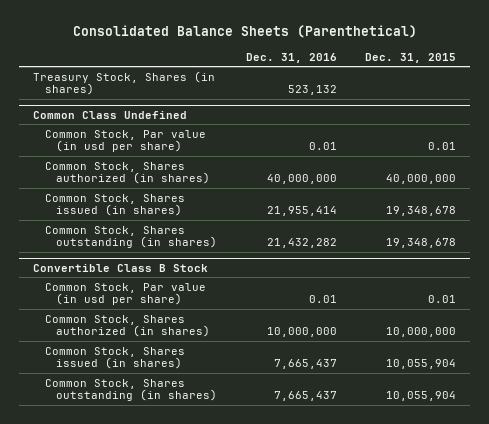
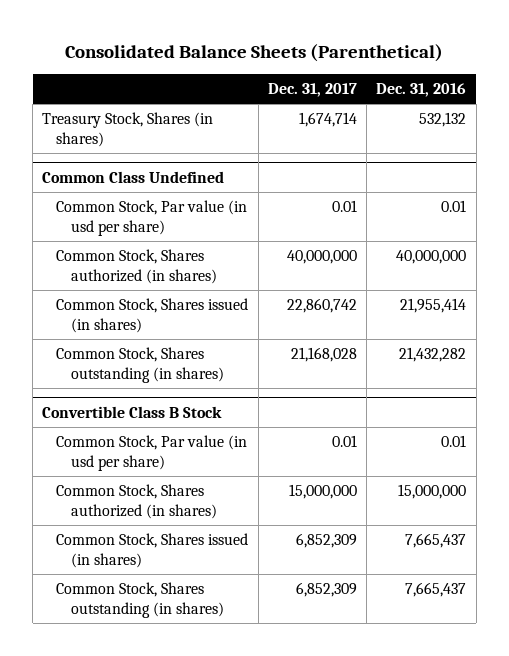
[365,52,457,63] Dec. 31, 2015 -> none
none -> [267,83,357,98] Dec. 31, 2017
[287,85,337,96] 523,132 -> [419,112,467,128] 532,132
[266,327,337,338] 10,000,000 -> [398,484,467,500] 15,000,000

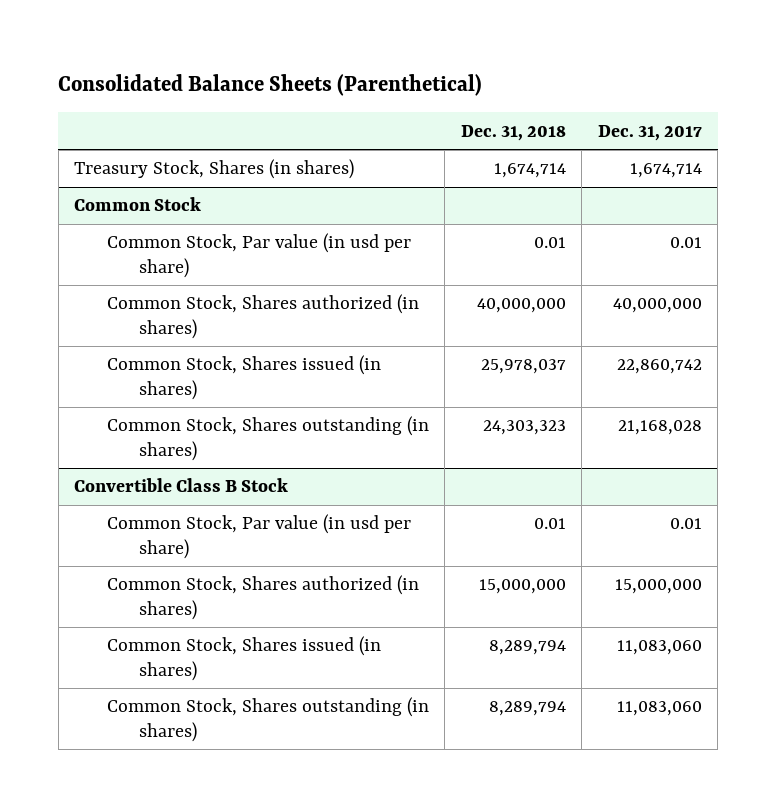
[376,83,467,98] Dec. 31, 2016 -> none
none -> [460,124,566,141] Dec. 31, 2018
[42,170,225,183] Common Class Undefined -> [74,197,202,212] Common Stock
[295,533,357,549] 6,852,309 -> [616,640,702,656] 11,083,060
[295,582,357,598] 6,852,309 -> [616,701,702,717] 11,083,060

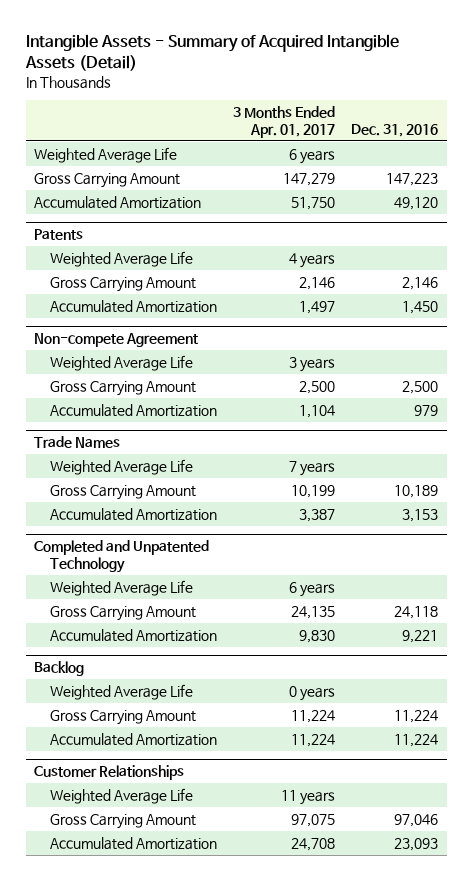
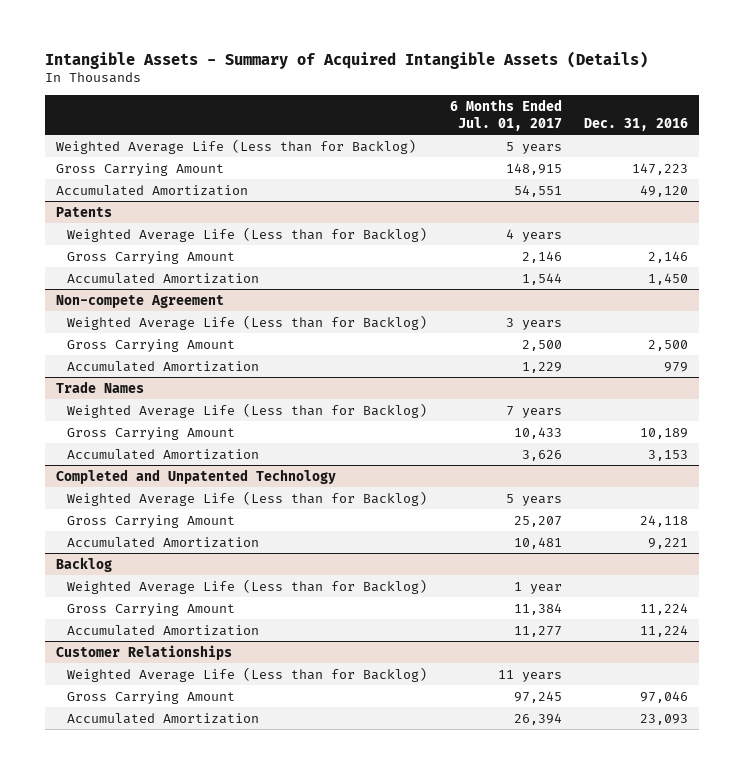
[24,33,399,72] Intangible Assets - Summary of Acquired Intangible Assets (Detail) -> [44,50,648,69] Intangible Assets - Summary of Acquired Intangible Assets (Details)
[233,106,336,138] 3 Months Ended Apr. 01, 2017 -> none
none -> [449,98,562,131] 6 Months Ended Jul. 01, 2017
[33,147,177,164] Weighted Average Life -> [55,138,416,154] Weighted Average Life (Less than for Backlog)
[49,251,193,268] Weighted Average Life -> [67,226,428,242] Weighted Average Life (Less than for Backlog)
[49,355,193,372] Weighted Average Life -> [67,314,428,330] Weighted Average Life (Less than for Backlog)
[49,459,193,476] Weighted Average Life -> [67,402,428,418] Weighted Average Life (Less than for Backlog)
[49,580,193,597] Weighted Average Life -> [67,490,428,506] Weighted Average Life (Less than for Backlog)
[49,684,193,701] Weighted Average Life -> [67,578,428,594] Weighted Average Life (Less than for Backlog)
[49,788,193,805] Weighted Average Life -> [67,666,428,682] Weighted Average Life (Less than for Backlog)

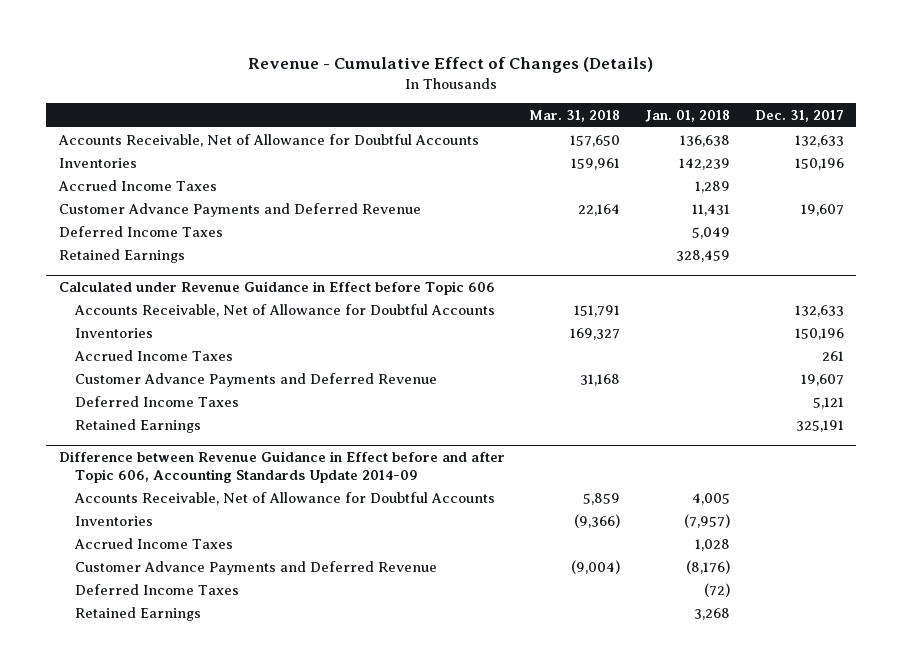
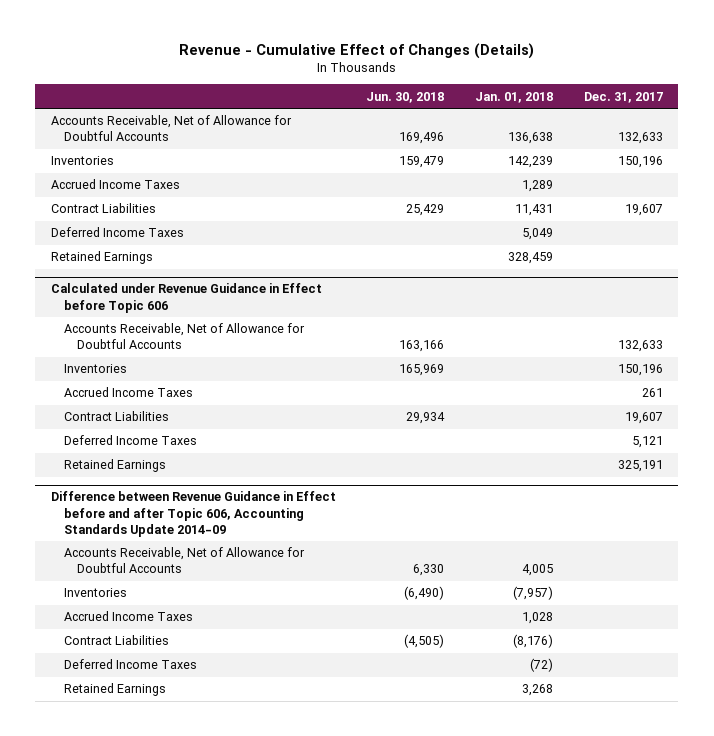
[529,110,621,123] Mar. 31, 2018 -> none
none -> [366,91,445,103] Jun. 30, 2018
[58,202,421,217] Customer Advance Payments and Deferred Revenue -> [50,203,156,214] Contract Liabilities
[75,372,438,387] Customer Advance Payments and Deferred Revenue -> [63,411,169,422] Contract Liabilities
[75,560,438,575] Customer Advance Payments and Deferred Revenue -> [63,635,169,646] Contract Liabilities

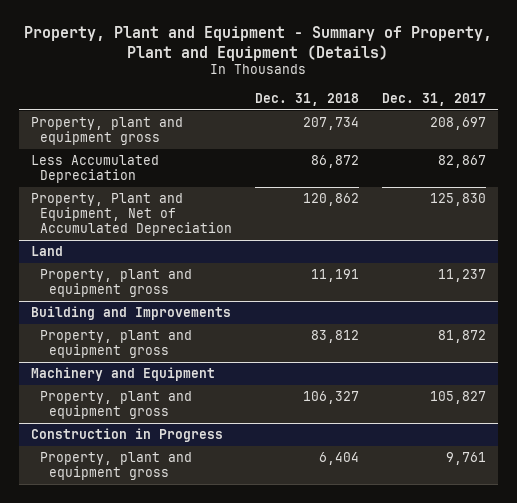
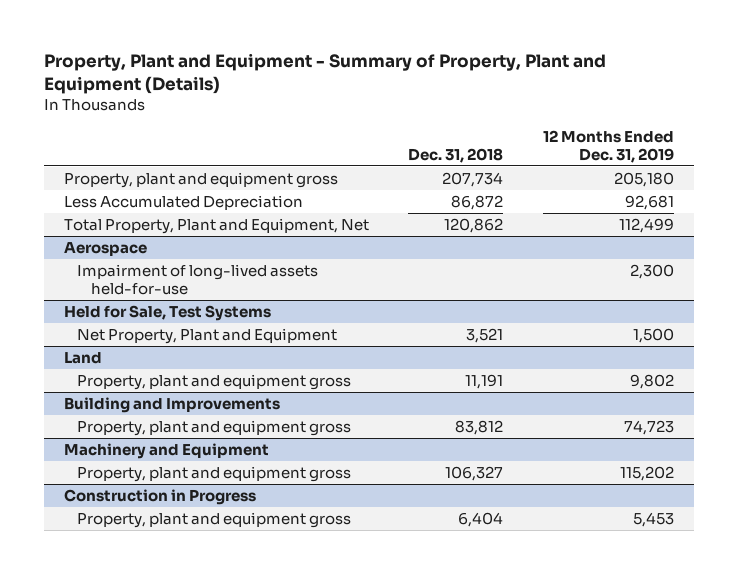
[382,93,487,107] Dec. 31, 2017 -> none
none -> [542,129,674,163] 12 Months Ended Dec. 31, 2019
[30,193,232,236] Property, Plant and Equipment, Net of Accumulated Depreciation -> [63,217,369,234] Total Property, Plant and Equipment, Net
none -> [63,241,147,256] Aerospace
none -> [77,263,319,295] Impairment of long-lived assets held-for-use
none -> [63,304,271,321] Held for Sale, Test Systems
none -> [77,327,338,344] Net Property, Plant and Equipment

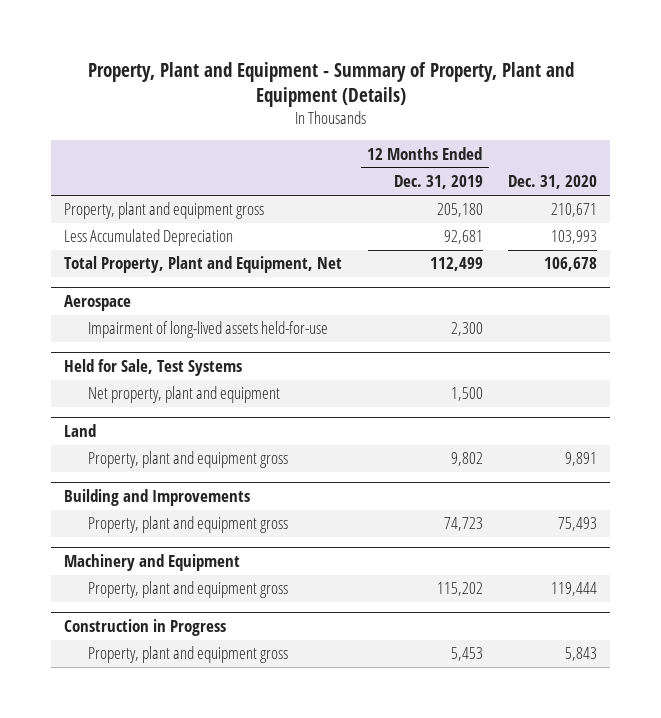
[408,147,504,163] Dec. 31, 2018 -> none
none -> [508,175,598,190] Dec. 31, 2020
[77,327,338,344] Net Property, Plant and Equipment -> [87,386,280,404] Net property, plant and equipment

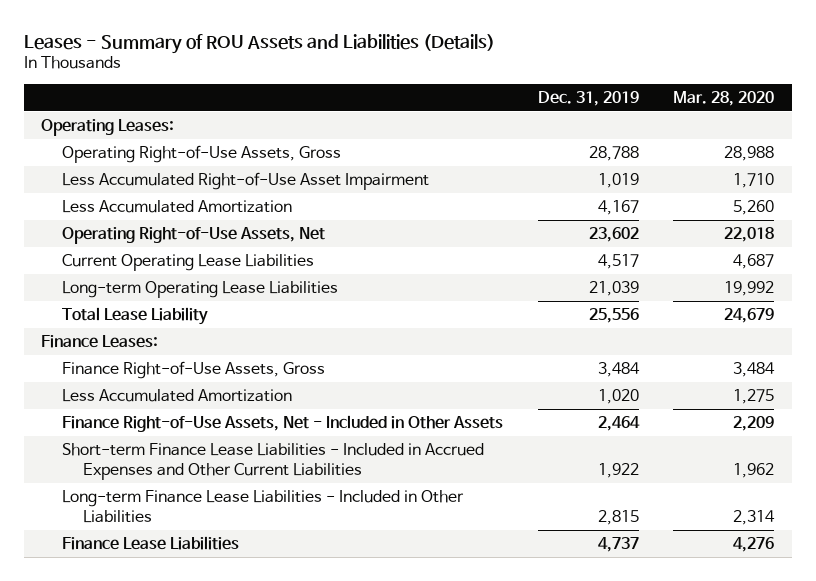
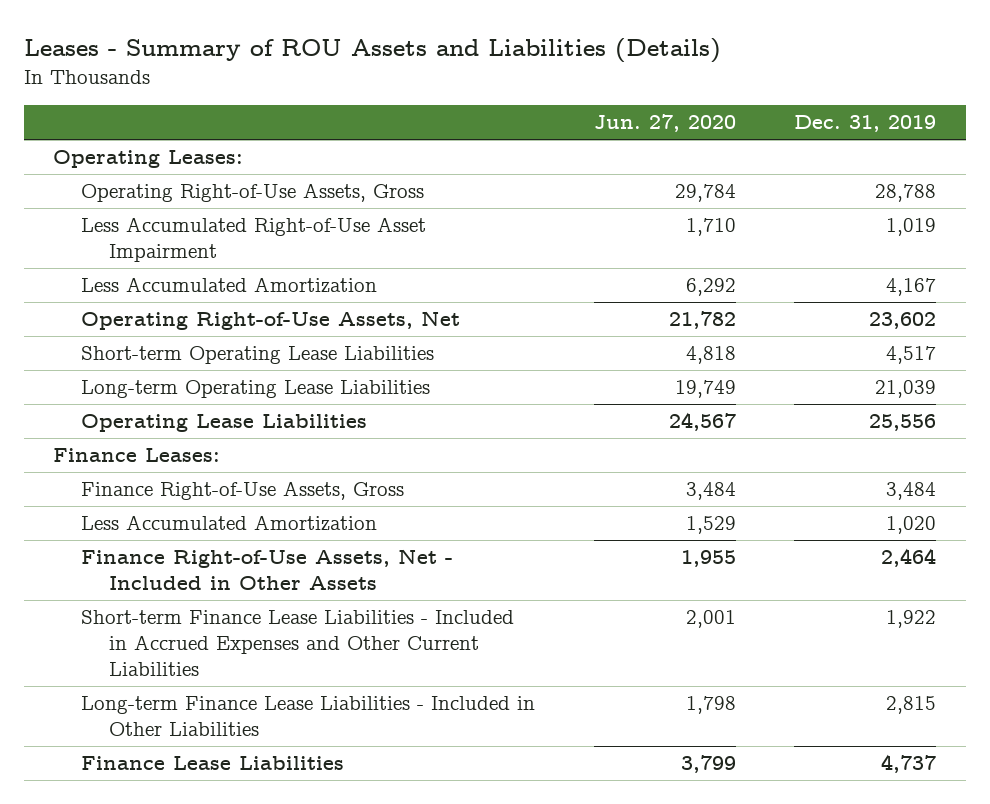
[673,90,775,106] Mar. 28, 2020 -> none
none -> [593,114,736,133] Jun. 27, 2020
[62,254,315,272] Current Operating Lease Liabilities -> [81,346,435,365] Short-term Operating Lease Liabilities
[62,307,209,326] Total Lease Liability -> [81,414,368,433] Operating Lease Liabilities

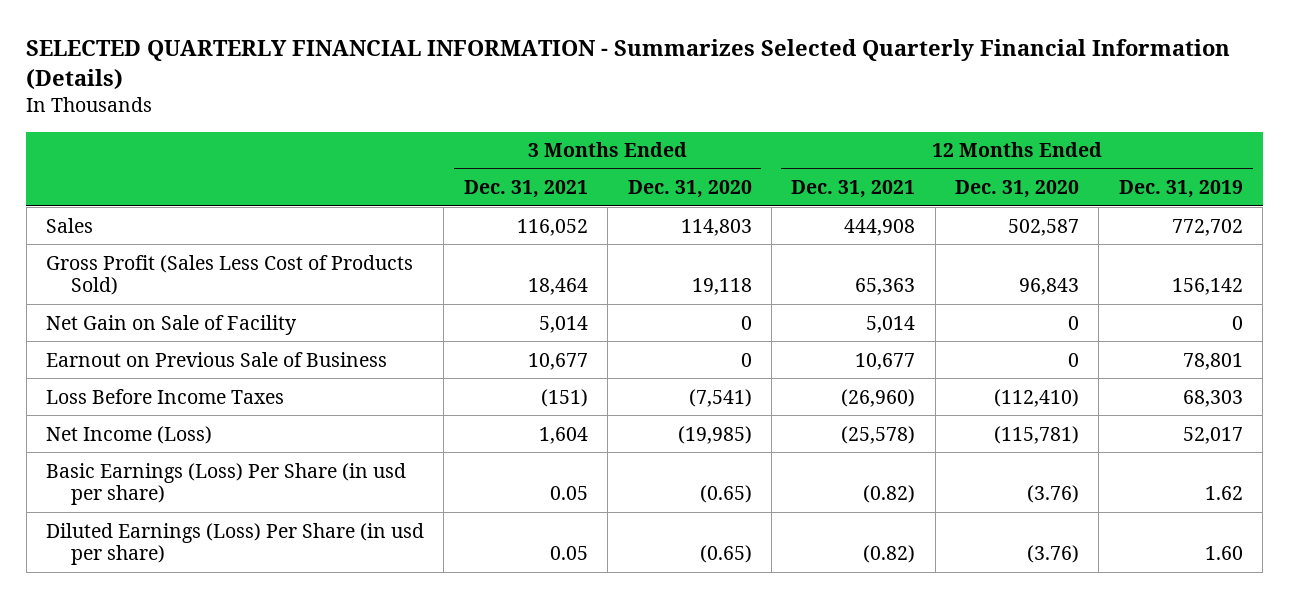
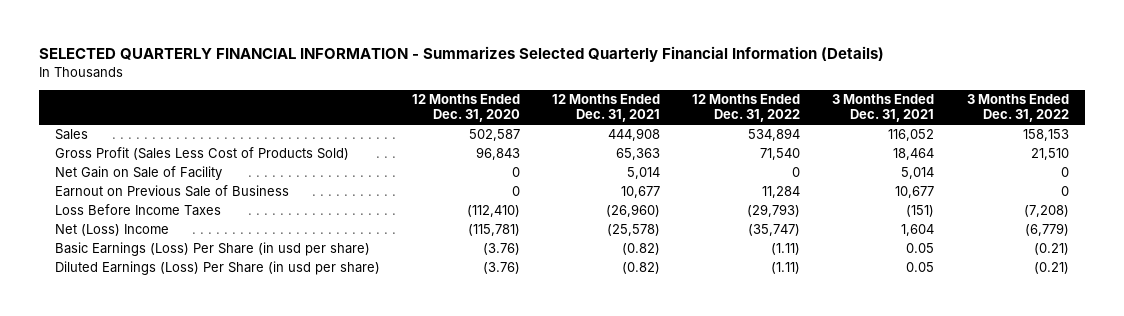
[627,180,752,199] Dec. 31, 2020 -> none
[1118,180,1243,199] Dec. 31, 2019 -> none
none -> [692,94,801,123] 12 Months Ended Dec. 31, 2022
none -> [966,94,1069,123] 3 Months Ended Dec. 31, 2022
[46,425,213,444] Net Income (Loss) -> [55,224,170,237] Net (Loss) Income

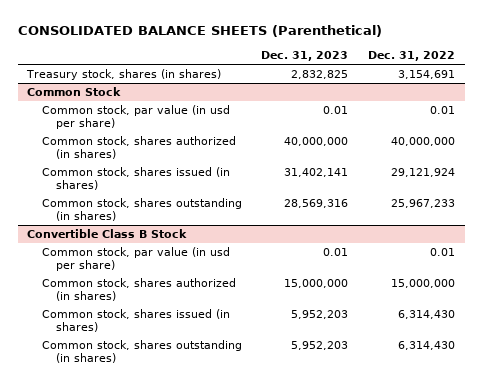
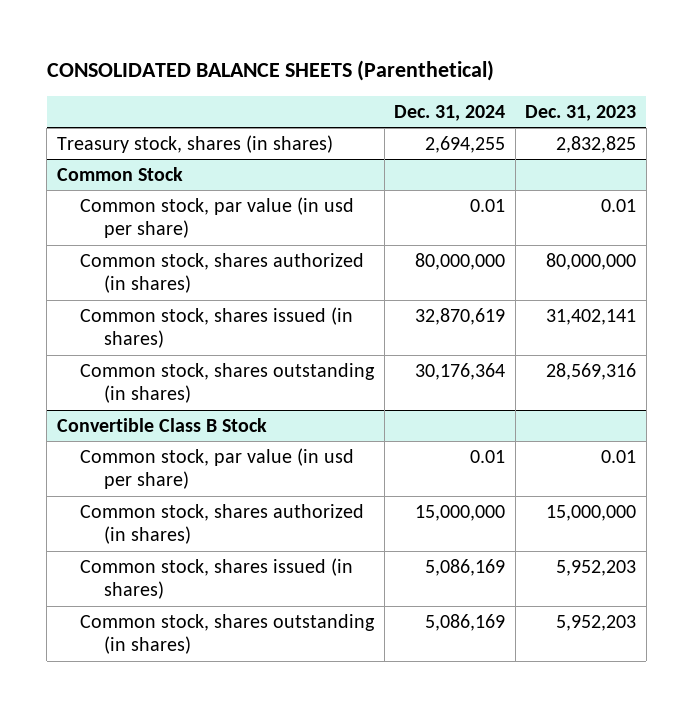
[367,51,455,62] Dec. 31, 2022 -> none
none -> [394,105,506,122] Dec. 31, 2024
[284,137,349,147] 40,000,000 -> [546,253,637,271] 80,000,000

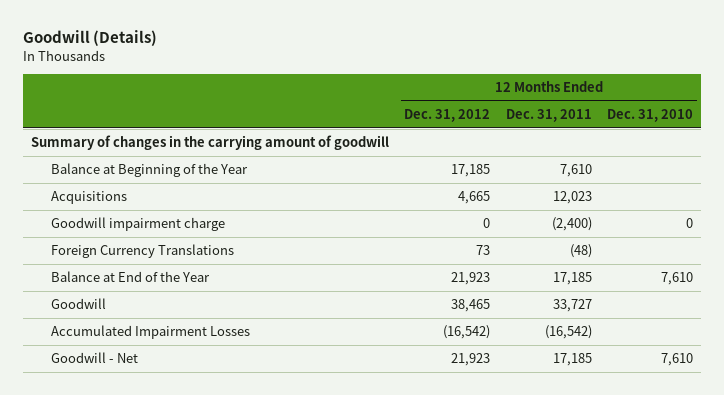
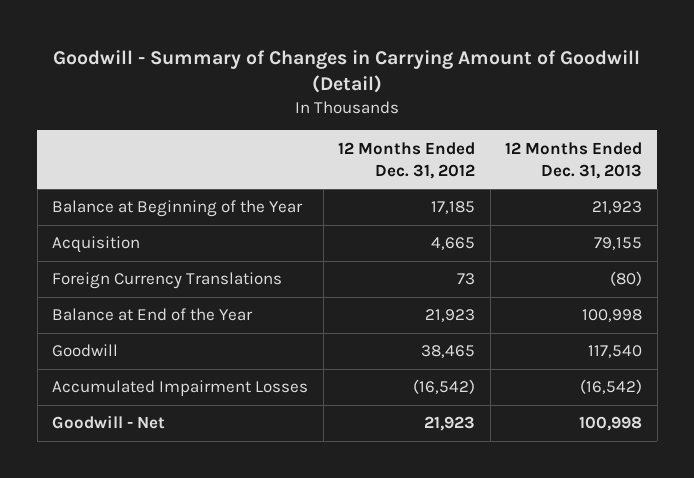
[23,30,158,47] Goodwill (Details) -> [53,49,641,94] Goodwill - Summary of Changes in Carrying Amount of Goodwill (Detail)
[505,109,592,123] Dec. 31, 2011 -> none
[607,109,694,123] Dec. 31, 2010 -> none
none -> [505,141,643,179] 12 Months Ended Dec. 31, 2013
[30,135,389,151] Summary of changes in the carrying amount of goodwill -> none
[51,217,226,232] Goodwill impairment charge -> none
[51,191,128,205] Acquisitions -> [52,236,141,254] Acquisition

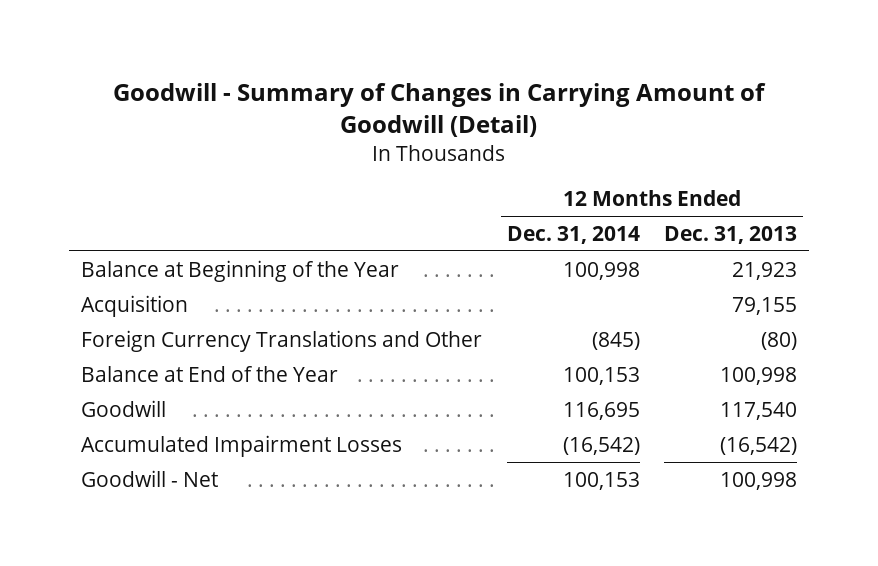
[338,141,476,179] 12 Months Ended Dec. 31, 2012 -> none
none -> [506,225,640,244] Dec. 31, 2014
[52,272,283,290] Foreign Currency Translations -> [81,329,483,352] Foreign Currency Translations and Other

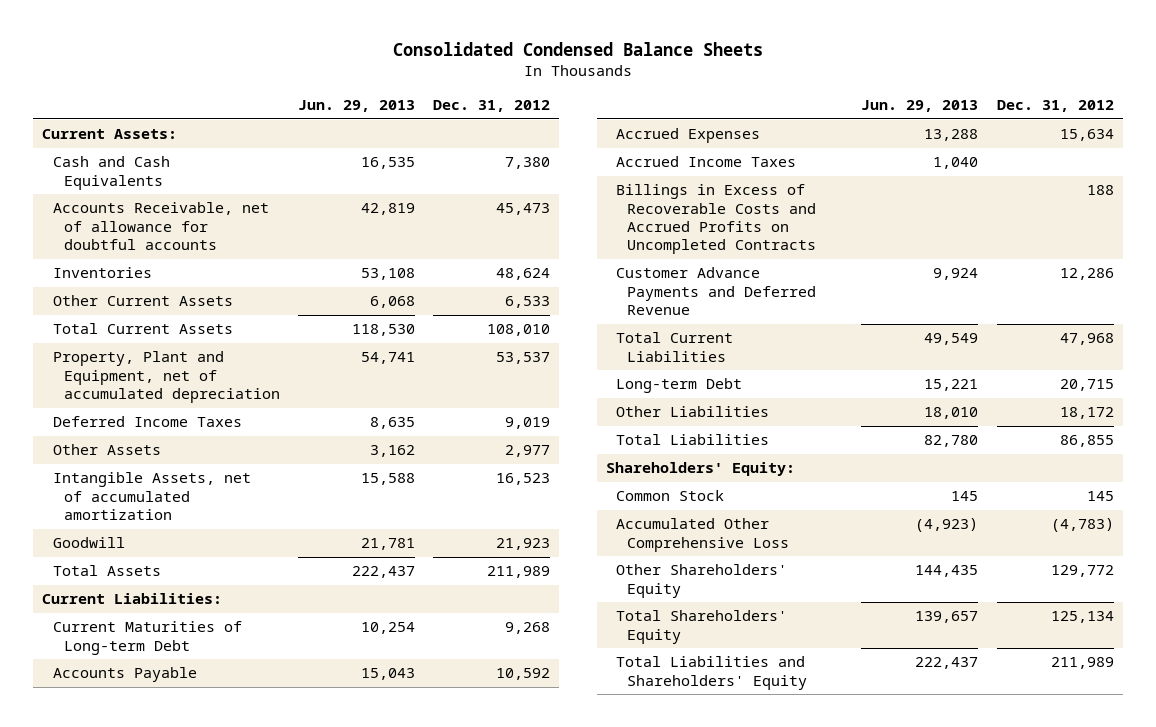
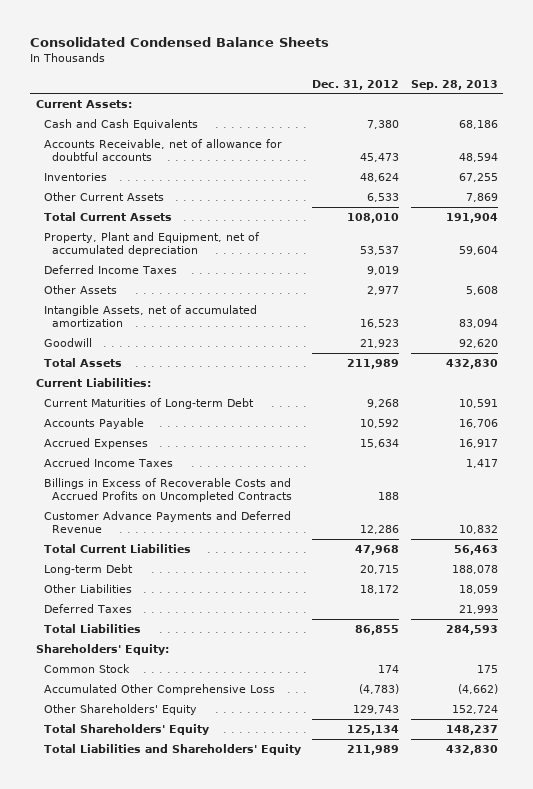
[297,100,415,113] Jun. 29, 2013 -> none
none -> [410,79,498,90] Sep. 28, 2013
none -> [44,603,133,613] Deferred Taxes
[1086,491,1114,502] 145 -> [378,664,400,673] 174
[1050,565,1114,578] 129,772 -> [353,704,400,714] 129,743

